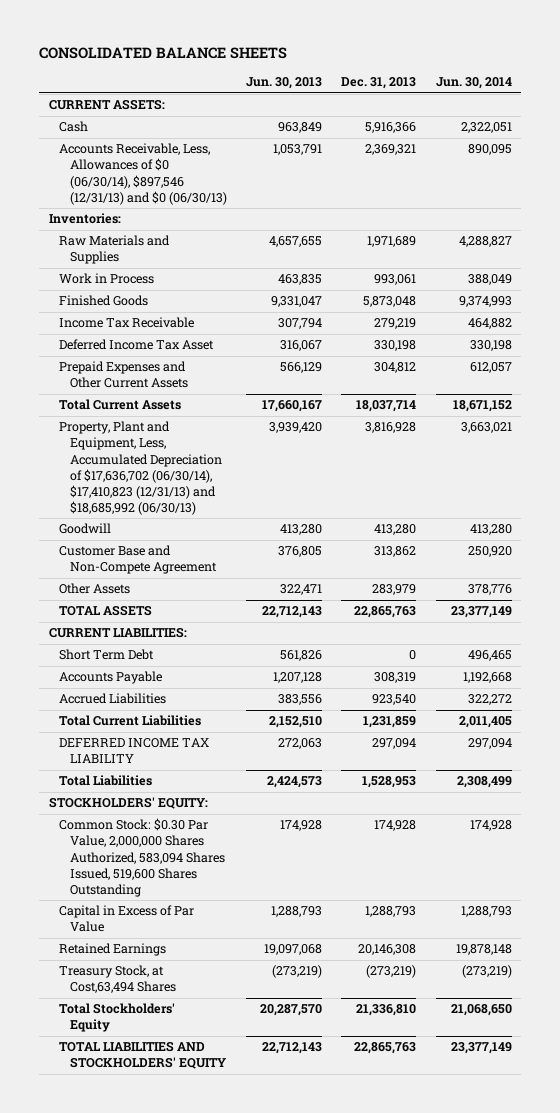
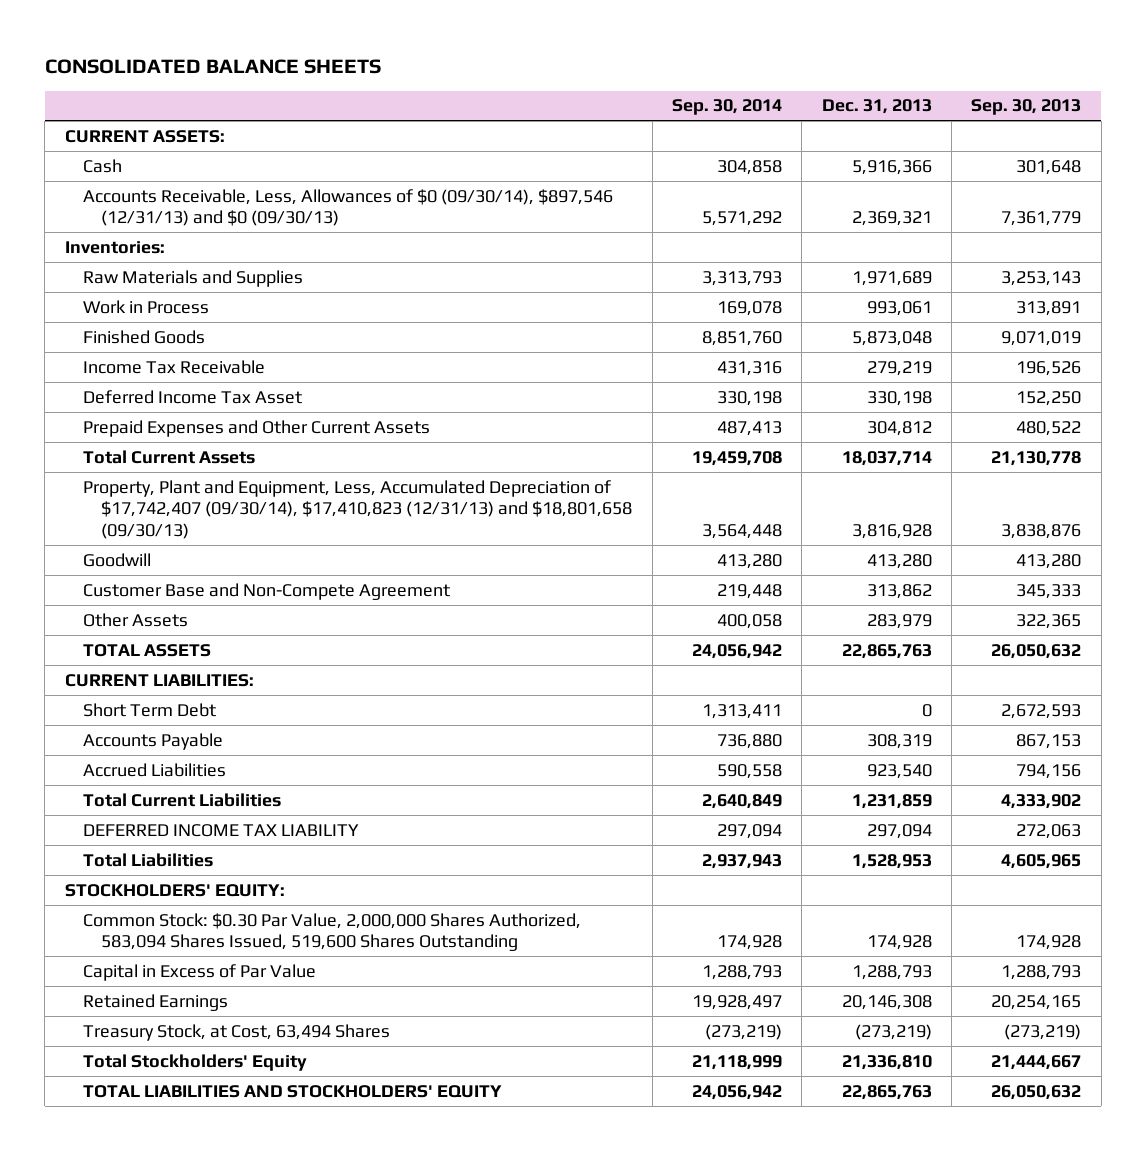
[246,77,323,90] Jun. 30, 2013 -> none
[435,77,512,90] Jun. 30, 2014 -> none
none -> [671,99,782,116] Sep. 30, 2014
none -> [971,99,1082,116] Sep. 30, 2013
[59,143,227,205] Accounts Receivable, Less, Allowances of $0 (06/30/14), $897,546 (12/31/13) and $0 (06/30/13) -> [82,188,613,227] Accounts Receivable, Less, Allowances of $0 (09/30/14), $897,546 (12/31/13) and $0 (09/30/13)
[59,421,222,515] Property, Plant and Equipment, Less, Accumulated Depreciation of $17,636,702 (06/30/14), $17,410,823 (12/31/13) and $18,685,992 (06/30/13) -> [82,479,633,539] Property, Plant and Equipment, Less, Accumulated Depreciation of $17,742,407 (09/30/14), $17,410,823 (12/31/13) and $18,801,658 (09/30/13)
[59,965,176,994] Treasury Stock, at Cost,63,494 Shares -> [82,1023,390,1041] Treasury Stock, at Cost, 63,494 Shares

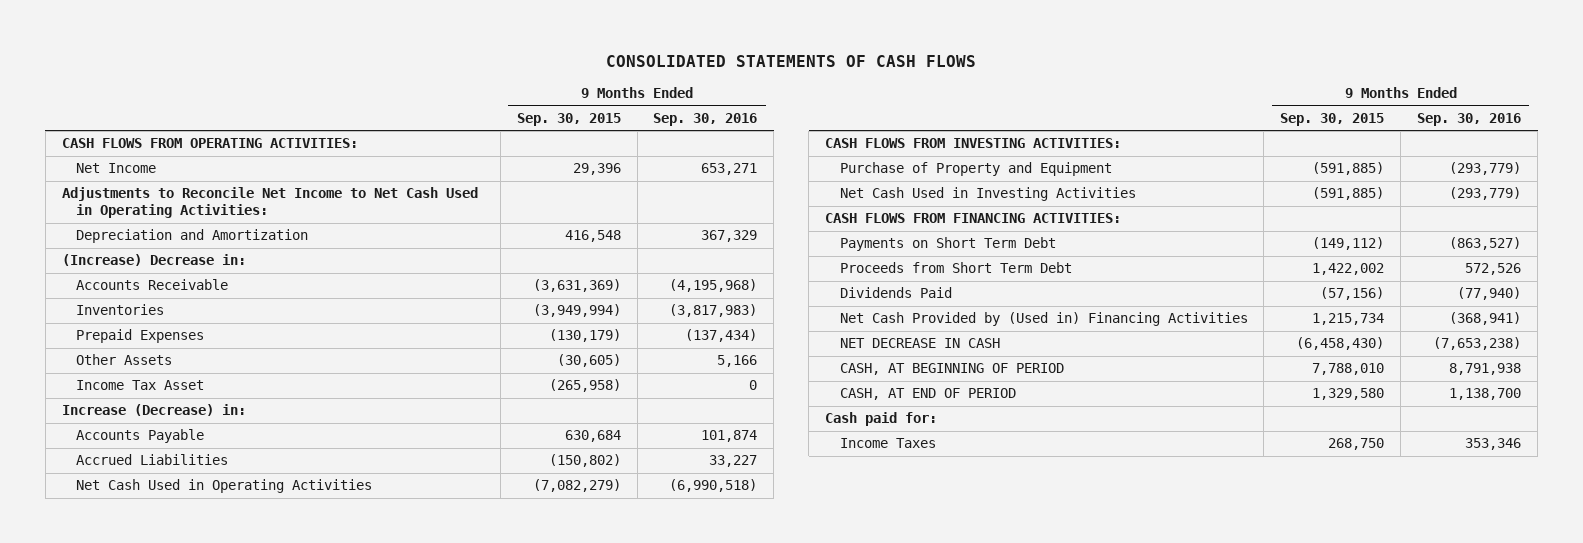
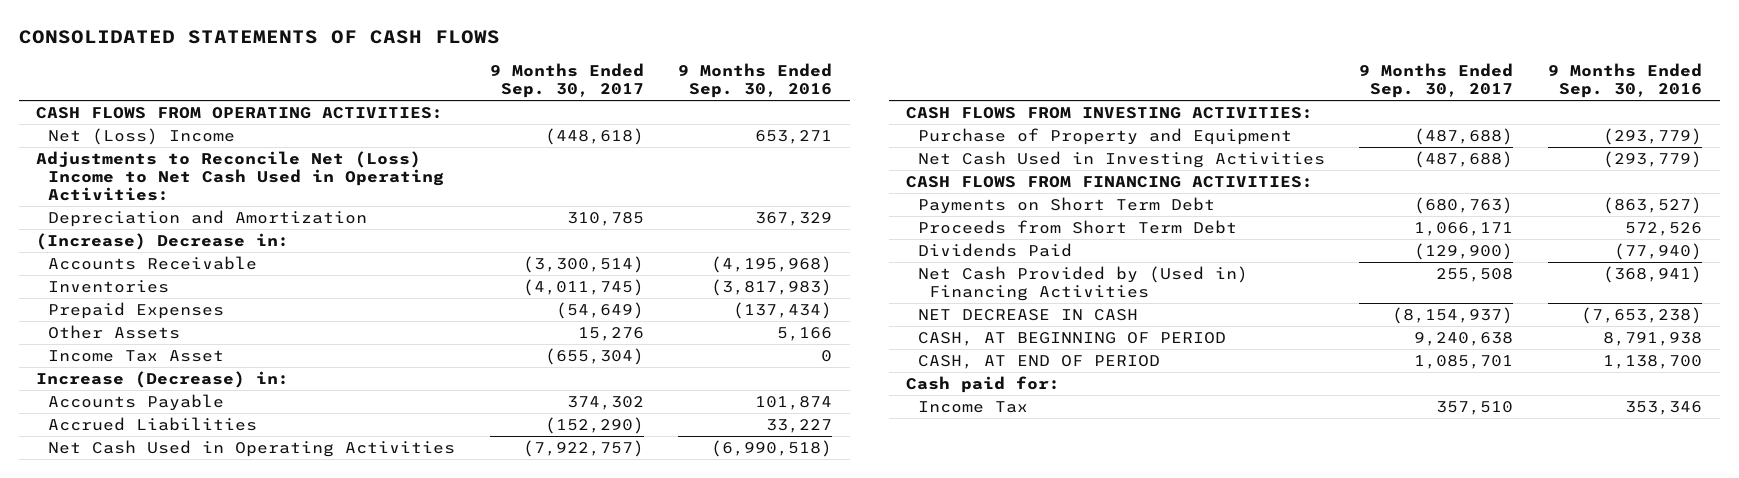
[516,113,621,127] Sep. 30, 2015 -> none
none -> [489,63,644,99] 9 Months Ended Sep. 30, 2017
[75,163,156,174] Net Income -> [47,127,235,145] Net (Loss) Income
[61,187,478,219] Adjustments to Reconcile Net Income to Net Cash Used in Operating Activities: -> [36,150,444,202] Adjustments to Reconcile Net (Loss) Income to Net Cash Used in Operating Activities:
[839,438,936,449] Income Taxes -> [917,400,1028,413] Income Tax

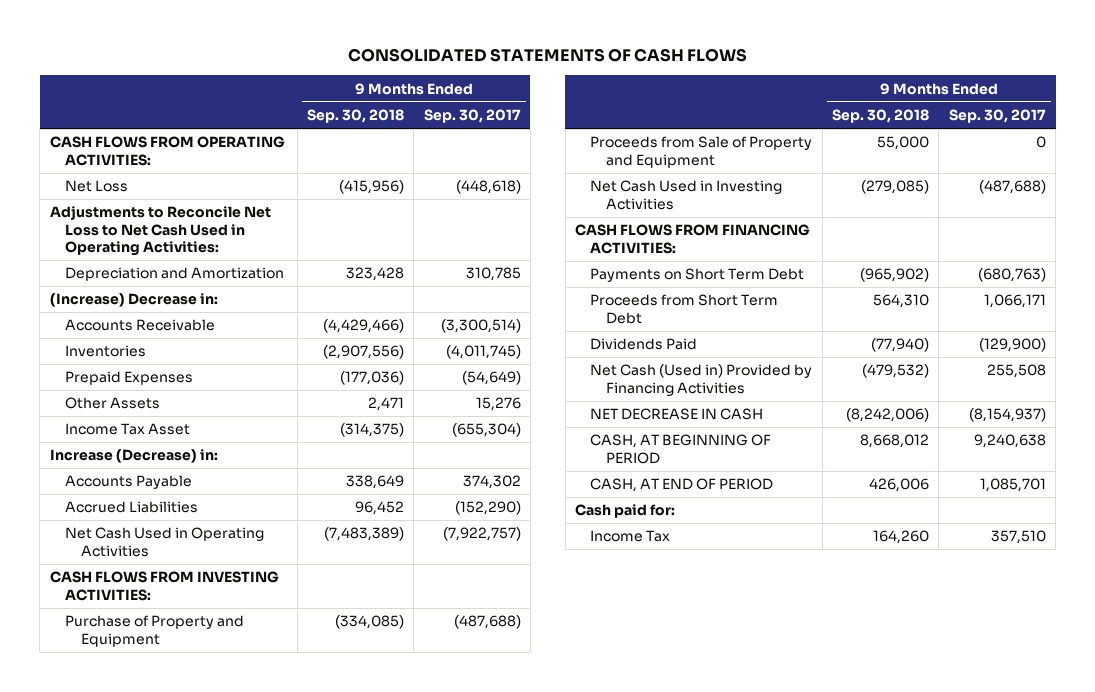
[678,63,833,99] 9 Months Ended Sep. 30, 2016 -> none
none -> [306,108,404,123] Sep. 30, 2018
[47,127,235,145] Net (Loss) Income -> [65,180,129,193] Net Loss
[36,150,444,202] Adjustments to Reconcile Net (Loss) Income to Net Cash Used in Operating Activities: -> [49,206,271,257] Adjustments to Reconcile Net Loss to Net Cash Used in Operating Activities:
none -> [590,136,813,168] Proceeds from Sale of Property and Equipment
[917,265,1248,302] Net Cash Provided by (Used in) Financing Activities -> [590,364,813,396] Net Cash (Used in) Provided by Financing Activities

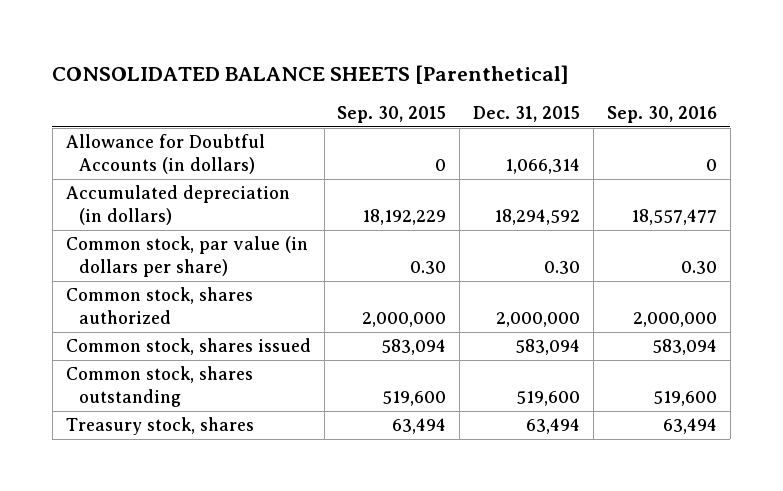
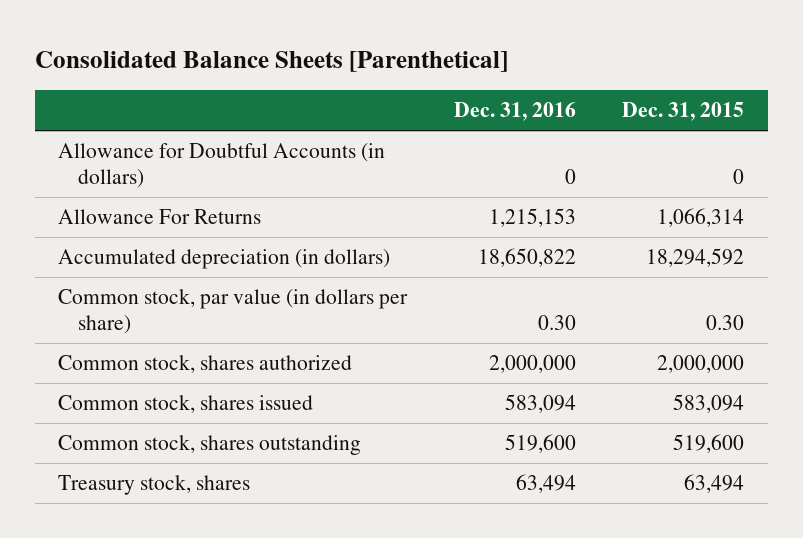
[52,64,570,84] CONSOLIDATED BALANCE SHEETS [Parenthetical] -> [34,51,508,73] Consolidated Balance Sheets [Parenthetical]
[337,106,447,124] Sep. 30, 2015 -> none
[606,106,717,124] Sep. 30, 2016 -> none
none -> [453,102,576,122] Dec. 31, 2016
[505,158,581,175] 1,066,314 -> [733,168,745,184] 0
none -> [58,209,262,225] Allowance For Returns

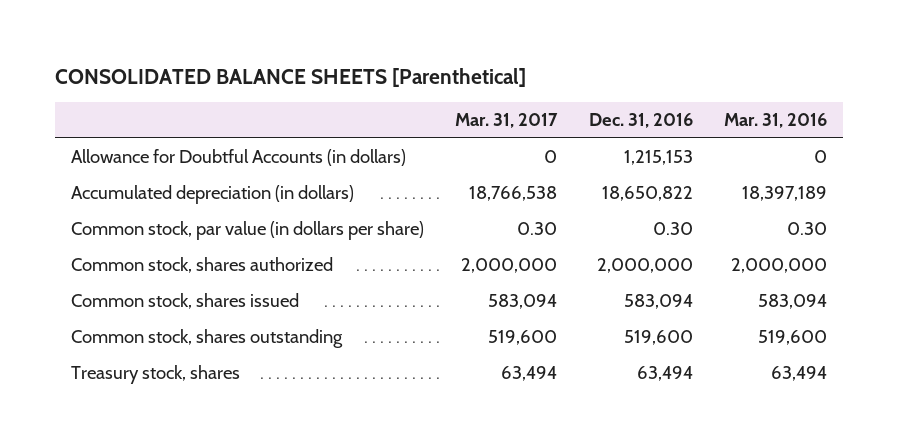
[34,51,508,73] Consolidated Balance Sheets [Parenthetical] -> [55,67,527,87] CONSOLIDATED BALANCE SHEETS [Parenthetical]
[622,102,745,122] Dec. 31, 2015 -> none
none -> [455,113,559,129] Mar. 31, 2017
none -> [724,113,828,129] Mar. 31, 2016
[58,209,262,225] Allowance For Returns -> none
[564,168,576,184] 0 -> [623,150,693,166] 1,215,153

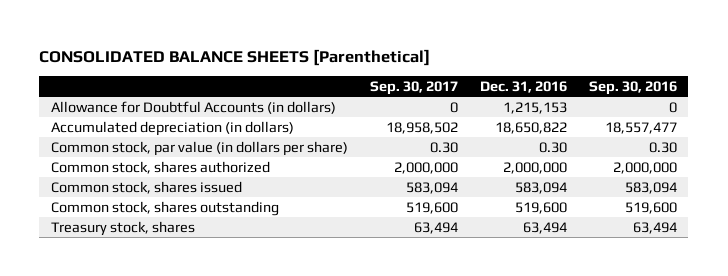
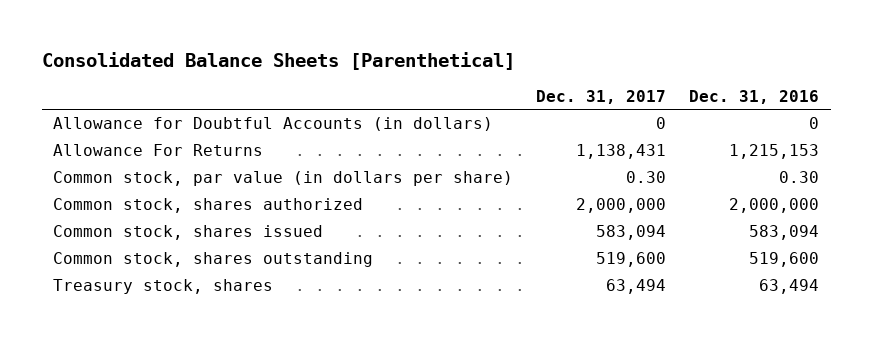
[39,48,431,66] CONSOLIDATED BALANCE SHEETS [Parenthetical] -> [41,51,515,70] Consolidated Balance Sheets [Parenthetical]
[369,80,458,95] Sep. 30, 2017 -> none
[589,80,678,95] Sep. 30, 2016 -> none
none -> [536,89,667,104] Dec. 31, 2017
[50,120,294,136] Accumulated depreciation (in dollars) -> none
[502,101,567,114] 1,215,153 -> [809,117,820,130] 0
none -> [53,144,264,157] Allowance For Returns

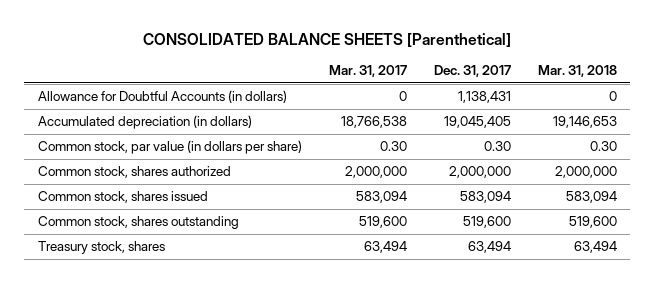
[41,51,515,70] Consolidated Balance Sheets [Parenthetical] -> [143,32,512,47] CONSOLIDATED BALANCE SHEETS [Parenthetical]
[689,89,820,104] Dec. 31, 2016 -> none
none -> [328,65,407,78] Mar. 31, 2017
none -> [537,65,617,78] Mar. 31, 2018
[53,144,264,157] Allowance For Returns -> none
[656,117,667,130] 0 -> [457,91,511,104] 1,138,431
none -> [37,115,252,130] Accumulated depreciation (in dollars)

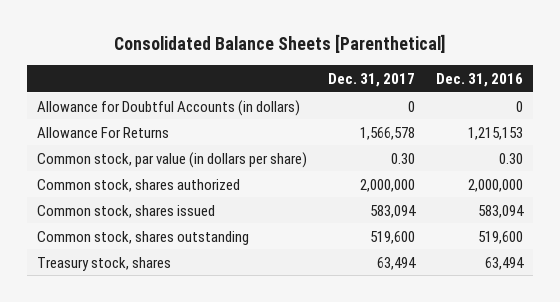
[143,32,512,47] CONSOLIDATED BALANCE SHEETS [Parenthetical] -> [113,34,445,54] Consolidated Balance Sheets [Parenthetical]
[328,65,407,78] Mar. 31, 2017 -> none
[537,65,617,78] Mar. 31, 2018 -> none
none -> [435,72,523,87] Dec. 31, 2016
[37,115,252,130] Accumulated depreciation (in dollars) -> none
[457,91,511,104] 1,138,431 -> [407,100,415,112] 0
none -> [37,126,170,138] Allowance For Returns

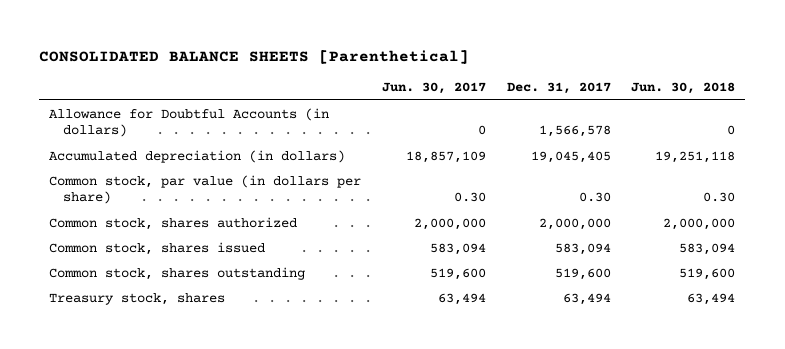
[113,34,445,54] Consolidated Balance Sheets [Parenthetical] -> [39,49,470,64] CONSOLIDATED BALANCE SHEETS [Parenthetical]
[435,72,523,87] Dec. 31, 2016 -> none
none -> [381,82,486,95] Jun. 30, 2017
none -> [631,82,736,95] Jun. 30, 2018
[37,126,170,138] Allowance For Returns -> none
[407,100,415,112] 0 -> [538,125,611,138] 1,566,578
none -> [49,149,346,163] Accumulated depreciation (in dollars)

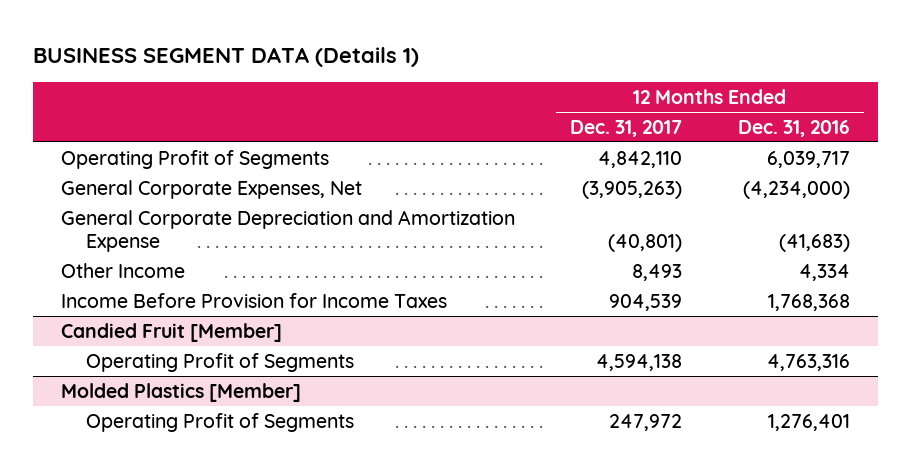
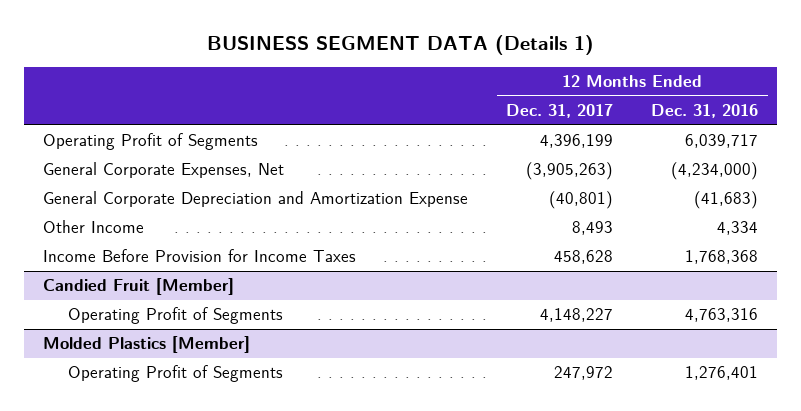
[598,150,683,168] 4,842,110 -> [540,134,614,149] 4,396,199
[609,293,683,311] 904,539 -> [554,250,614,265] 458,628
[596,353,683,371] 4,594,138 -> [540,308,614,323] 4,148,227

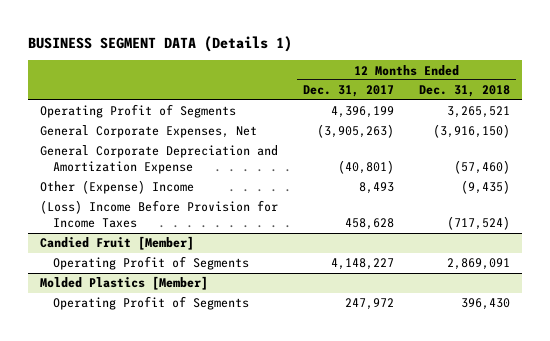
[651,104,759,119] Dec. 31, 2016 -> none
none -> [418,85,510,98] Dec. 31, 2018
[43,220,145,234] Other Income -> [40,180,195,195] Other (Expense) Income
[43,249,357,263] Income Before Provision for Income Taxes -> [40,200,279,229] (Loss) Income Before Provision for Income Taxes

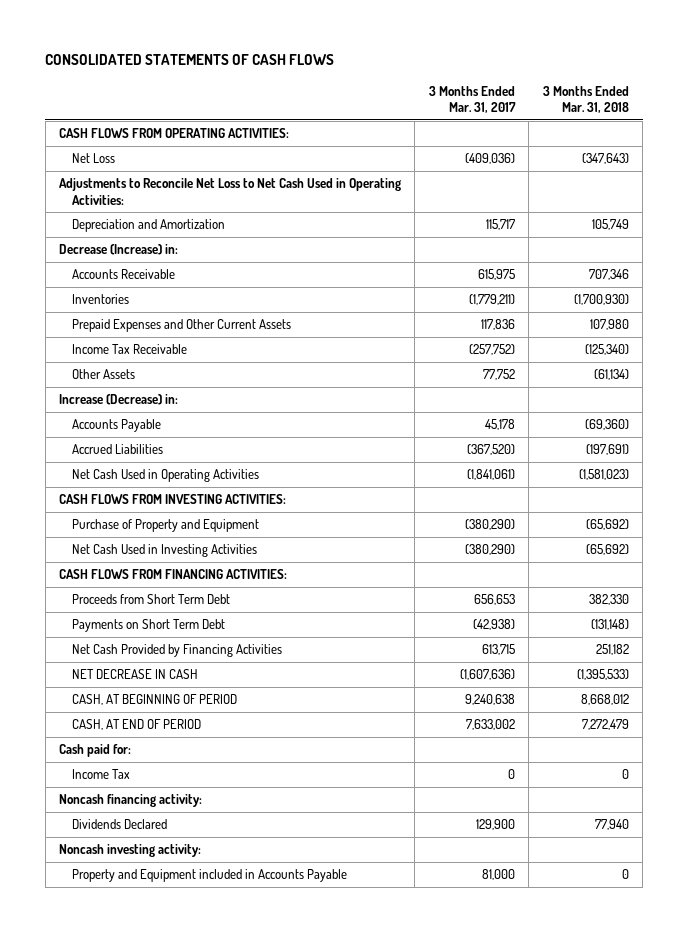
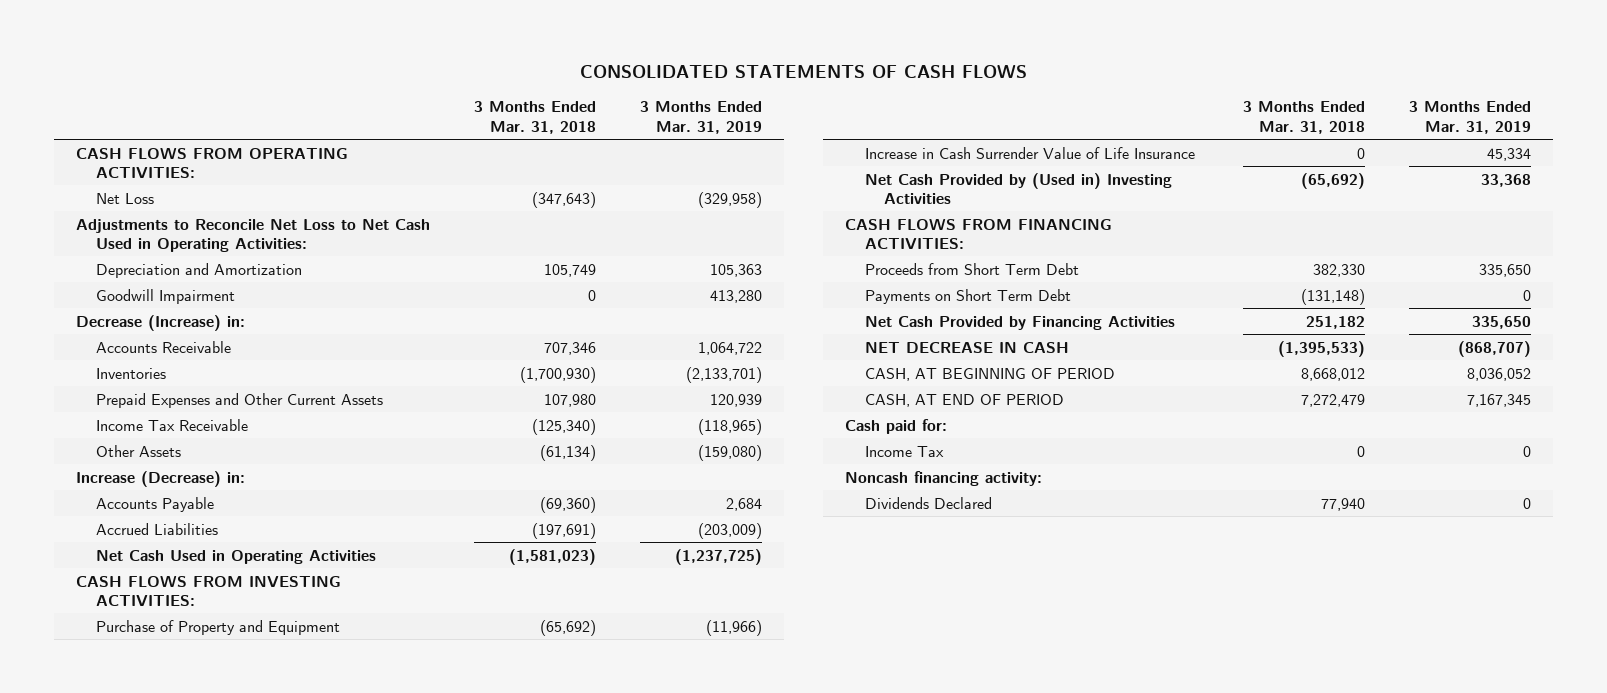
[428,86,516,114] 3 Months Ended Mar. 31, 2017 -> none
none -> [639,101,762,134] 3 Months Ended Mar. 31, 2019
none -> [95,288,235,304] Goodwill Impairment
none -> [864,146,1195,159] Increase in Cash Surrender Value of Life Insurance
[71,544,257,558] Net Cash Used in Investing Activities -> [864,172,1172,204] Net Cash Provided by (Used in) Investing Activities
[58,844,201,858] Noncash investing activity: -> none
[71,869,347,883] Property and Equipment included in Accounts Payable -> none

